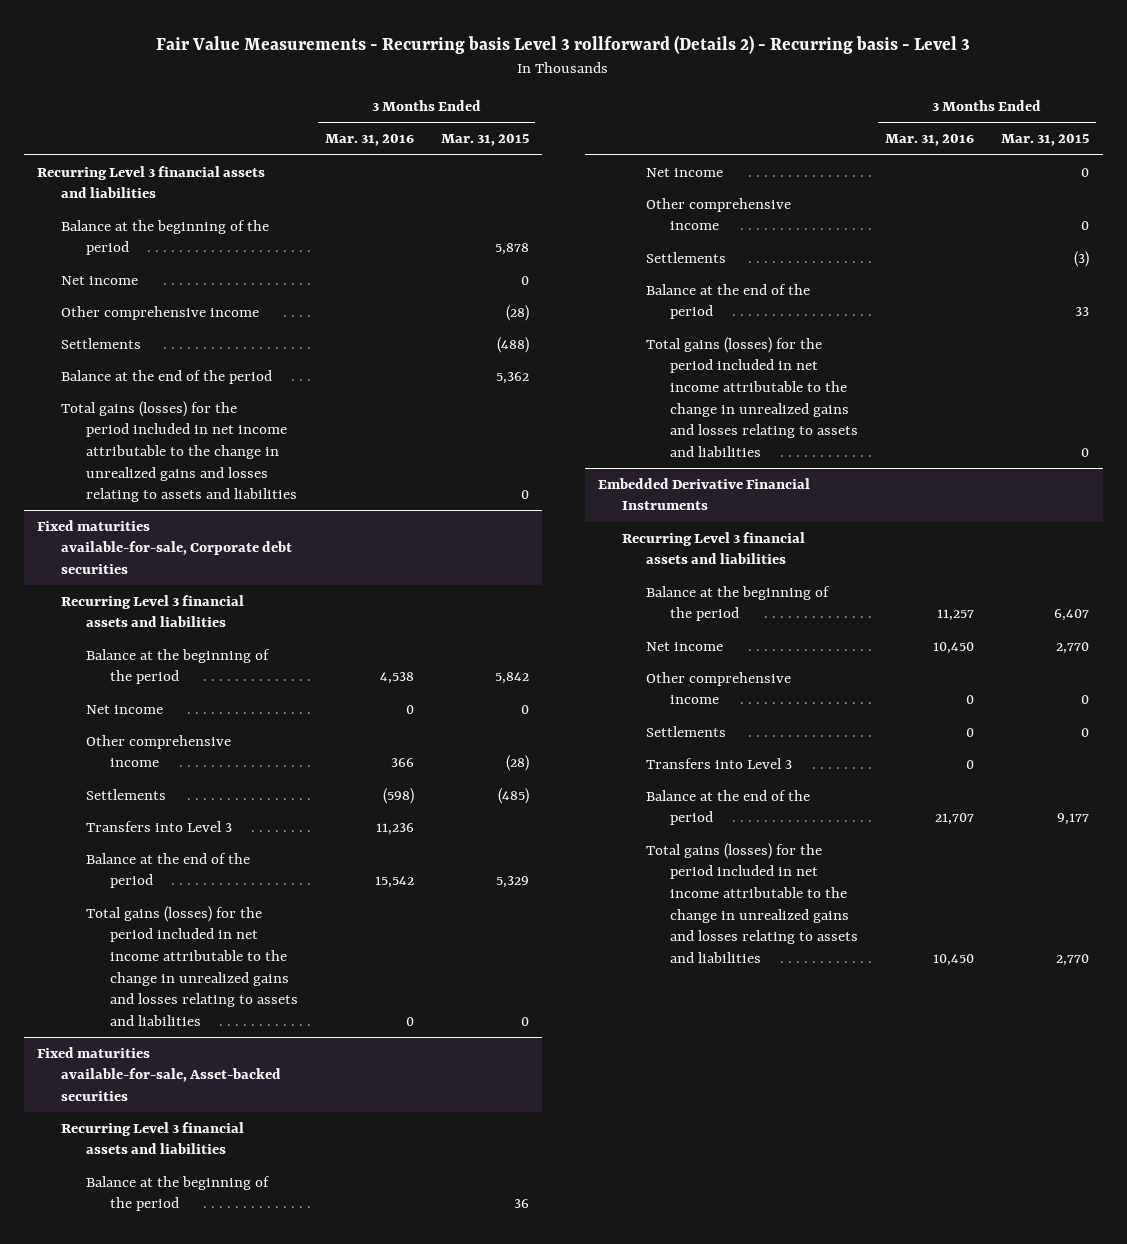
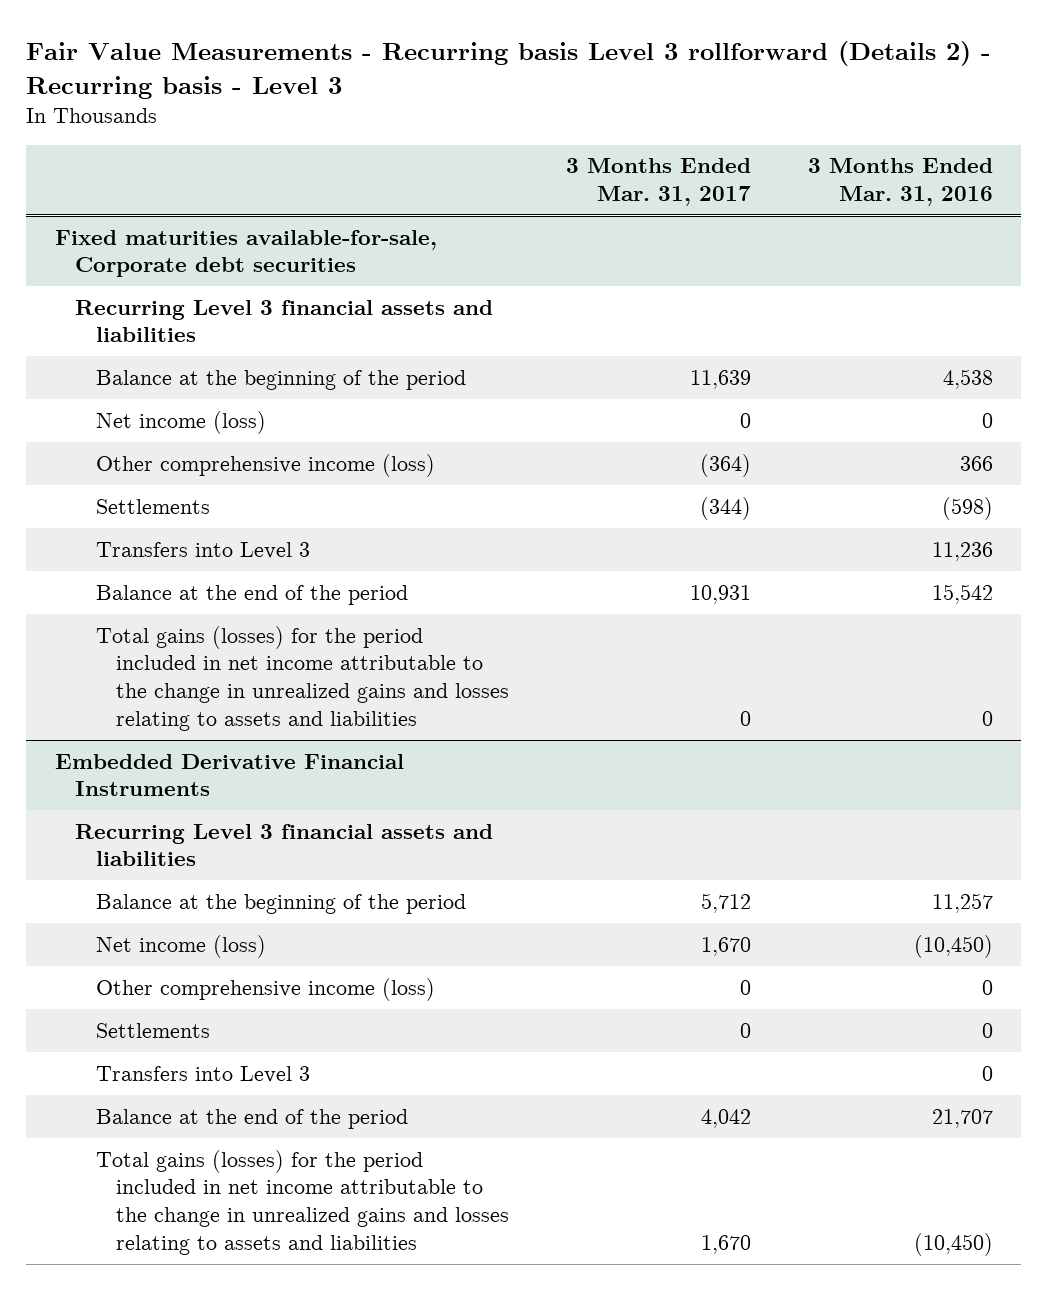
[440,134,529,147] Mar. 31, 2015 -> none
none -> [565,158,751,207] 3 Months Ended Mar. 31, 2017
[37,165,266,199] Recurring Level 3 financial assets and liabilities -> none
[61,219,270,256] Balance at the beginning of the period -> none
[61,275,139,285] Net income -> none
[61,305,260,320] Other comprehensive income -> none
[61,337,142,349] Settlements -> none
[61,369,273,384] Balance at the end of the period -> none
[61,400,297,503] Total gains (losses) for the period included in net income attributable to the change in unrealized gains and losses relating to assets and liabilities -> none
[85,704,163,714] Net income -> [95,410,266,434] Net income (loss)
[85,734,231,768] Other comprehensive income -> [95,453,435,477] Other comprehensive income (loss)
[37,1046,282,1101] Fixed maturities available-for-sale, Asset-backed securities -> none
[61,1121,245,1155] Recurring Level 3 financial assets and liabilities -> none
[85,1175,270,1212] Balance at the beginning of the period -> none
[646,167,724,177] Net income -> none
[646,197,792,231] Other comprehensive income -> none
[646,251,727,263] Settlements -> none
[646,283,811,320] Balance at the end of the period -> none
[646,336,859,457] Total gains (losses) for the period included in net income attributable to the change in unrealized gains and losses relating to assets and liabilities -> none
[646,641,724,651] Net income -> [95,934,266,958] Net income (loss)
[933,641,975,654] 10,450 -> [913,934,993,958] (10,450)
[646,671,792,705] Other comprehensive income -> [95,977,435,1001] Other comprehensive income (loss)
[933,953,975,966] 10,450 -> [913,1232,993,1256] (10,450)

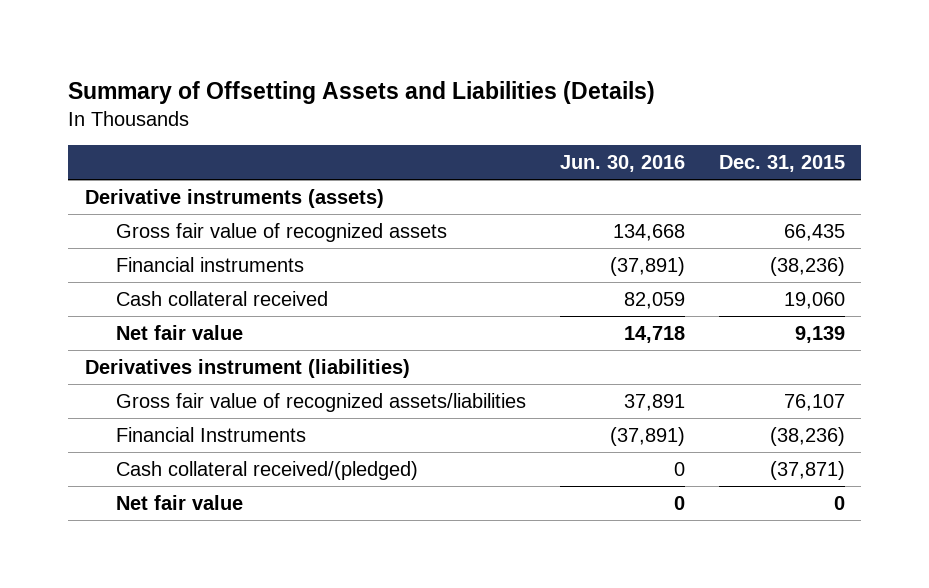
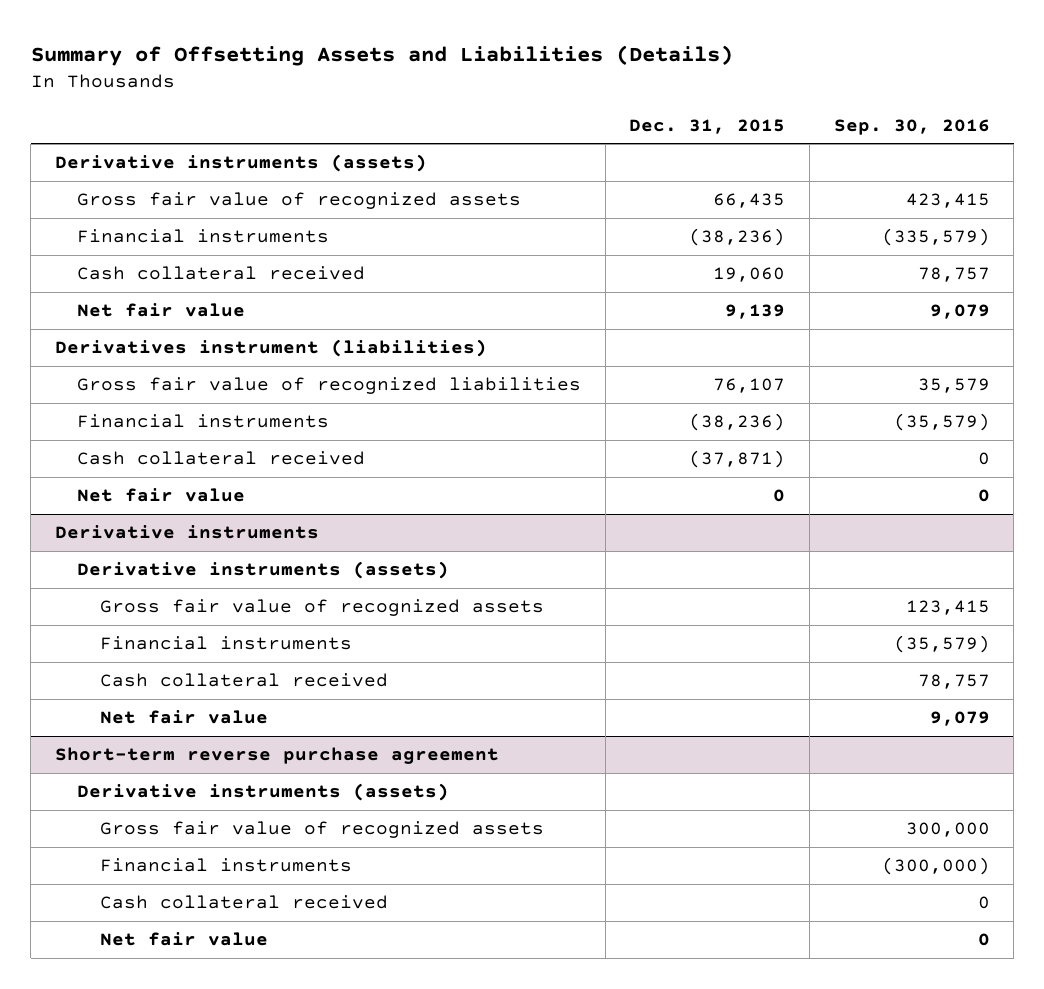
[559,155,685,173] Jun. 30, 2016 -> none
none -> [833,118,990,135] Sep. 30, 2016
[115,392,526,412] Gross fair value of recognized assets/liabilities -> [77,377,582,395] Gross fair value of recognized liabilities
[115,426,306,442] Financial Instruments -> [77,414,330,429] Financial instruments
[115,460,418,480] Cash collateral received/(pledged) -> [77,451,366,466] Cash collateral received
none -> [54,525,319,540] Derivative instruments
none -> [77,561,450,580] Derivative instruments (assets)
none -> [99,599,544,617] Gross fair value of recognized assets
none -> [99,636,352,651] Financial instruments
none -> [99,673,388,688] Cash collateral received
none -> [99,710,268,725] Net fair value
none -> [54,747,499,765] Short-term reverse purchase agreement
none -> [77,783,450,802] Derivative instruments (assets)
none -> [99,821,544,839] Gross fair value of recognized assets
none -> [99,858,352,873] Financial instruments
none -> [99,895,388,910] Cash collateral received
none -> [99,932,268,947] Net fair value

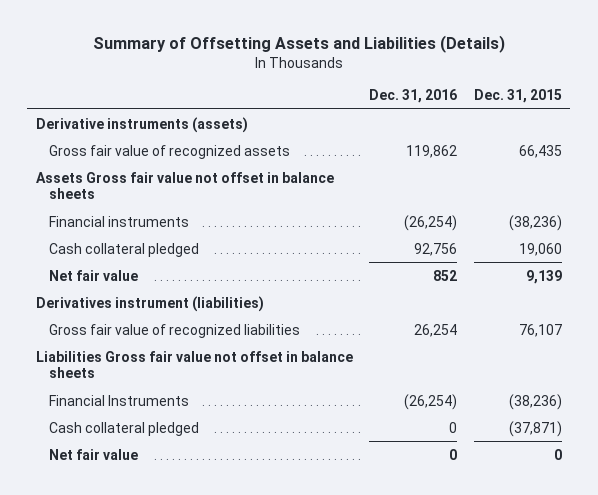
[833,118,990,135] Sep. 30, 2016 -> none
none -> [369,89,458,104] Dec. 31, 2016
none -> [35,171,334,200] Assets Gross fair value not offset in balance sheets
[77,266,366,281] Cash collateral received -> [49,242,200,257] Cash collateral pledged
none -> [35,350,353,379] Liabilities Gross fair value not offset in balance sheets
[77,414,330,429] Financial instruments -> [49,394,190,406] Financial Instruments
[77,451,366,466] Cash collateral received -> [49,421,200,436] Cash collateral pledged
[54,525,319,540] Derivative instruments -> none
[77,561,450,580] Derivative instruments (assets) -> none
[99,599,544,617] Gross fair value of recognized assets -> none
[99,636,352,651] Financial instruments -> none
[99,673,388,688] Cash collateral received -> none
[99,710,268,725] Net fair value -> none
[54,747,499,765] Short-term reverse purchase agreement -> none
[77,783,450,802] Derivative instruments (assets) -> none
[99,821,544,839] Gross fair value of recognized assets -> none
[99,858,352,873] Financial instruments -> none
[99,895,388,910] Cash collateral received -> none
[99,932,268,947] Net fair value -> none

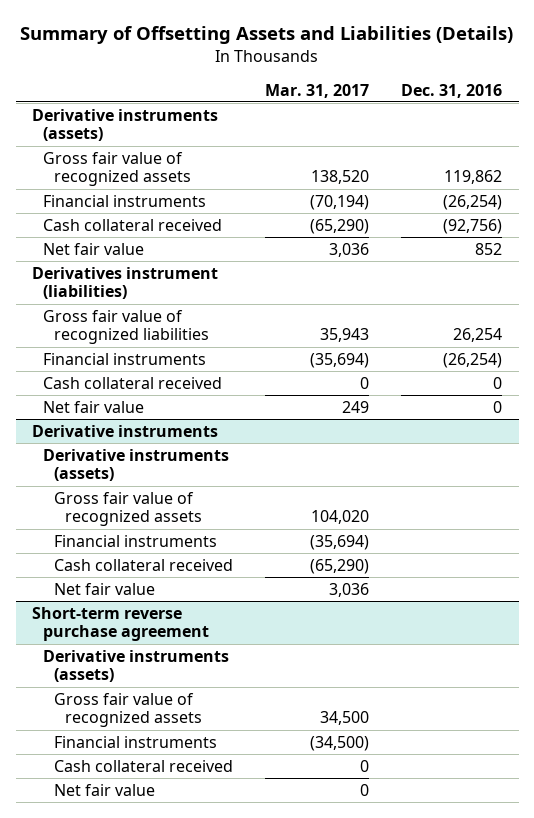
[474,89,563,104] Dec. 31, 2015 -> none
none -> [265,83,370,98] Mar. 31, 2017
[35,171,334,200] Assets Gross fair value not offset in balance sheets -> none
[49,242,200,257] Cash collateral pledged -> [42,218,222,231] Cash collateral received
[414,242,458,256] 92,756 -> [443,218,503,234] (92,756)
[35,350,353,379] Liabilities Gross fair value not offset in balance sheets -> none
[49,394,190,406] Financial Instruments -> [42,352,206,365] Financial instruments
[49,421,200,436] Cash collateral pledged -> [42,376,222,389] Cash collateral received
none -> [31,424,218,437] Derivative instruments
none -> [42,448,229,482] Derivative instruments (assets)
none -> [54,491,203,527] Gross fair value of recognized assets
none -> [54,534,218,547] Financial instruments
none -> [54,558,234,571] Cash collateral received
none -> [54,582,156,595] Net fair value
none -> [31,606,209,642] Short-term reverse purchase agreement
none -> [42,649,229,683] Derivative instruments (assets)
none -> [54,692,203,728] Gross fair value of recognized assets
none -> [54,735,218,748] Financial instruments
none -> [54,759,234,772] Cash collateral received
none -> [54,783,156,796] Net fair value

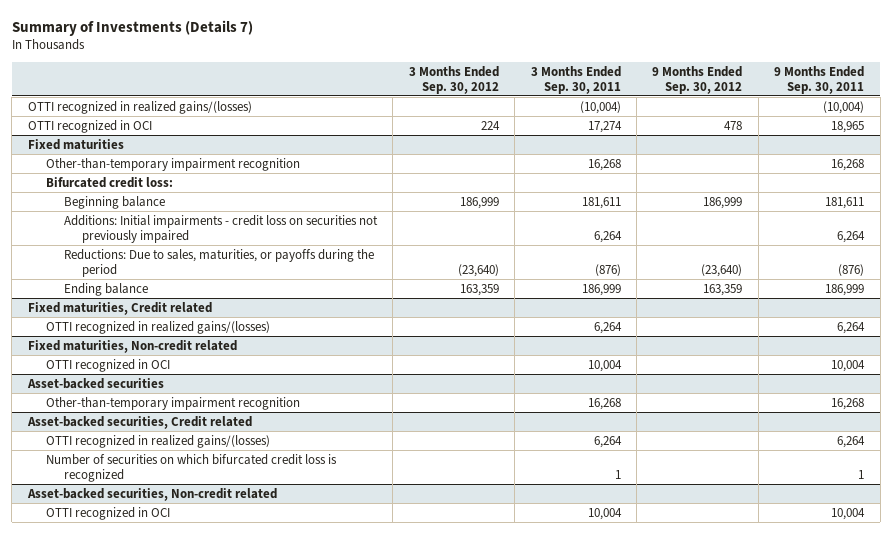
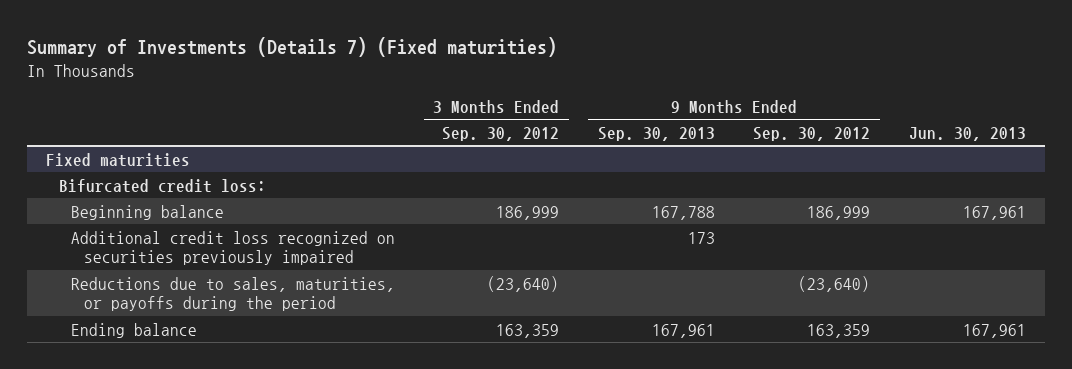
[11,19,253,36] Summary of Investments (Details 7) -> [26,37,557,58] Summary of Investments (Details 7) (Fixed maturities)
[530,65,621,94] 3 Months Ended Sep. 30, 2011 -> none
[774,65,865,94] 9 Months Ended Sep. 30, 2011 -> none
none -> [597,126,715,141] Sep. 30, 2013
none -> [908,126,1026,141] Jun. 30, 2013
[27,100,252,114] OTTI recognized in realized gains/(losses) -> none
[27,119,152,133] OTTI recognized in OCI -> none
[45,157,300,171] Other-than-temporary impairment recognition -> none
[63,214,378,243] Additions: Initial impairments - credit loss on securities not previously impaired -> [71,230,396,266] Additional credit loss recognized on securities previously impaired
[63,248,374,277] Reductions: Due to sales, maturities, or payoffs during the period -> [71,276,396,312] Reductions due to sales, maturities, or payoffs during the period
[27,301,212,315] Fixed maturities, Credit related -> none
[45,320,270,334] OTTI recognized in realized gains/(losses) -> none
[27,339,237,353] Fixed maturities, Non-credit related -> none
[45,358,170,372] OTTI recognized in OCI -> none
[26,377,164,389] Asset-backed securities -> none
[45,396,300,410] Other-than-temporary impairment recognition -> none
[26,415,252,429] Asset-backed securities, Credit related -> none
[45,434,270,448] OTTI recognized in realized gains/(losses) -> none
[45,453,337,482] Number of securities on which bifurcated credit loss is recognized -> none
[26,487,277,501] Asset-backed securities, Non-credit related -> none
[45,506,170,520] OTTI recognized in OCI -> none

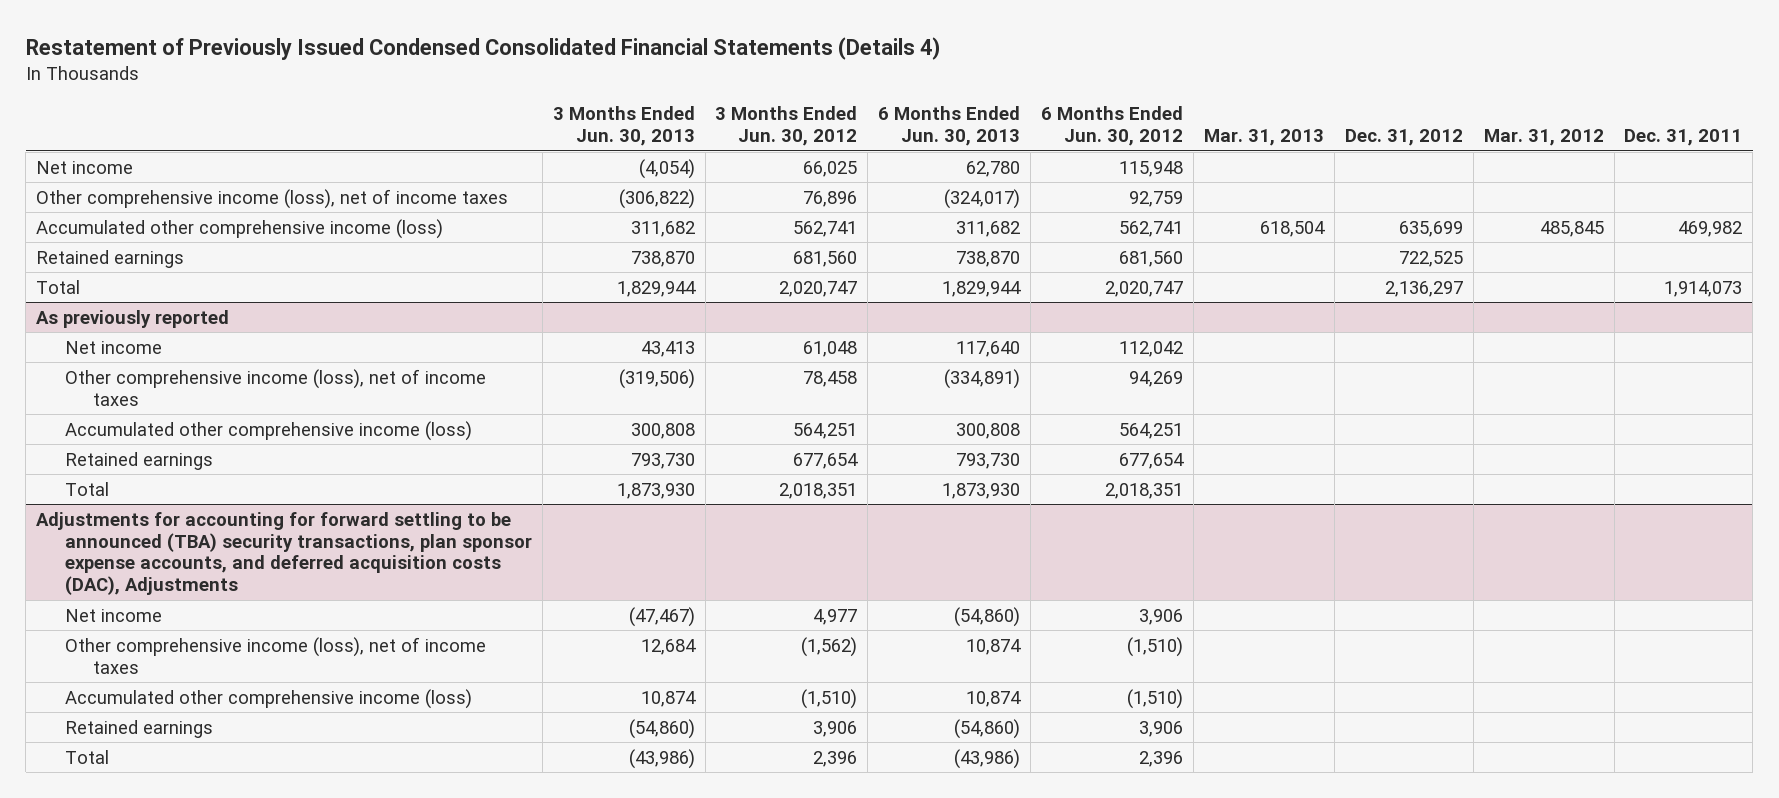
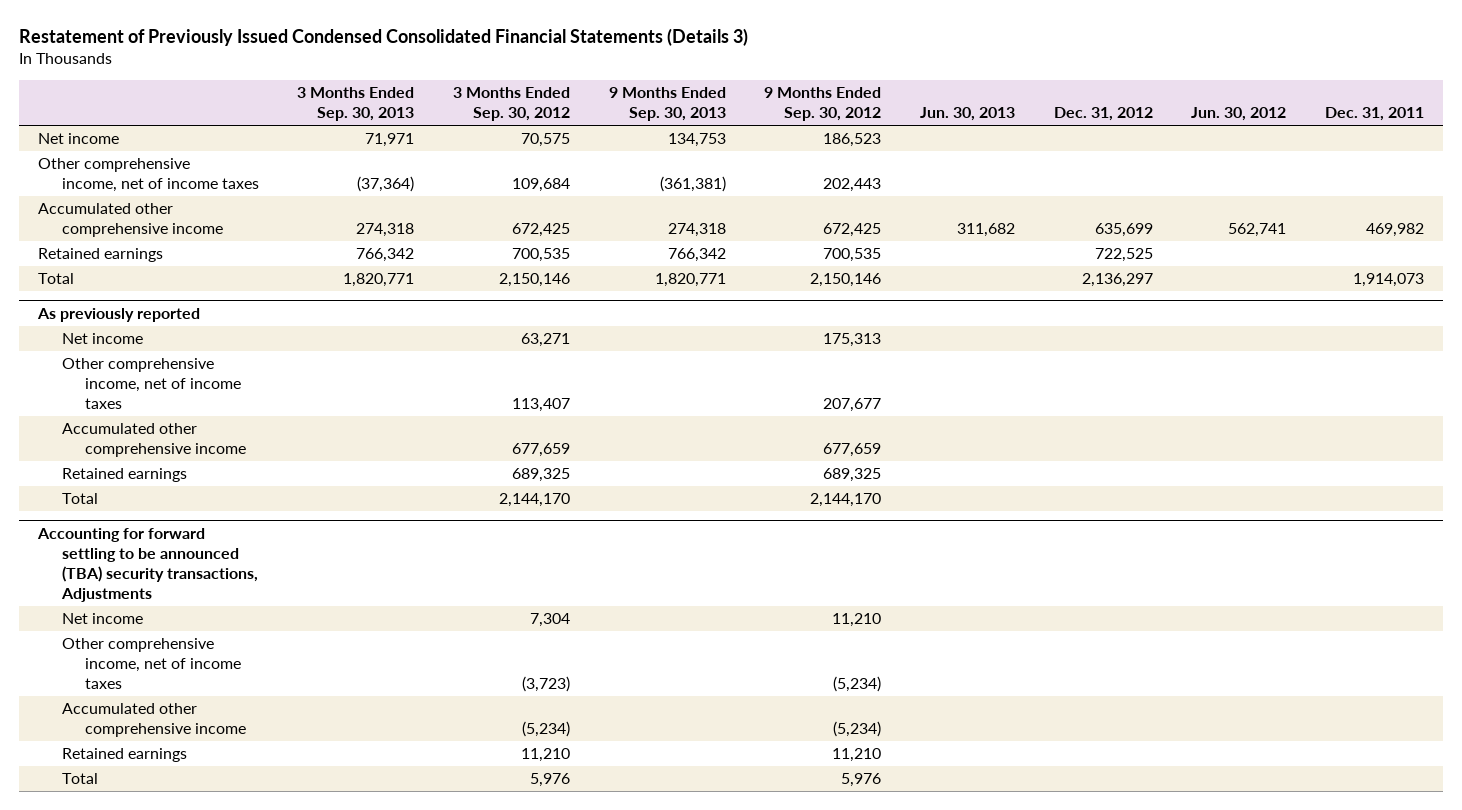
[25,36,940,60] Restatement of Previously Issued Condensed Consolidated Financial Statements (Details 4) -> [18,28,748,47] Restatement of Previously Issued Condensed Consolidated Financial Statements (Details 3)
[552,106,695,147] 3 Months Ended Jun. 30, 2013 -> none
[715,106,858,147] 3 Months Ended Jun. 30, 2012 -> none
[878,106,1021,147] 6 Months Ended Jun. 30, 2013 -> none
[1041,106,1184,147] 6 Months Ended Jun. 30, 2012 -> none
[1203,129,1324,147] Mar. 31, 2013 -> none
[1483,129,1604,147] Mar. 31, 2012 -> none
none -> [297,87,415,122] 3 Months Ended Sep. 30, 2013
none -> [453,87,571,122] 3 Months Ended Sep. 30, 2012
none -> [608,87,726,122] 9 Months Ended Sep. 30, 2013
none -> [764,87,882,122] 9 Months Ended Sep. 30, 2012
none -> [920,107,1016,122] Jun. 30, 2013
none -> [1191,107,1287,122] Jun. 30, 2012
[36,188,509,209] Other comprehensive income (loss), net of income taxes -> [38,158,259,193] Other comprehensive income, net of income taxes
[36,218,444,239] Accumulated other comprehensive income (loss) -> [38,203,223,238] Accumulated other comprehensive income
[64,368,486,406] Other comprehensive income (loss), net of income taxes -> [61,358,242,410] Other comprehensive income, net of income taxes
[64,420,472,441] Accumulated other comprehensive income (loss) -> [61,423,247,458] Accumulated other comprehensive income
[36,511,532,595] Adjustments for accounting for forward settling to be announced (TBA) security transactions, plan sponsor expense accounts, and deferred acquisition costs (DAC), Adjustments -> [37,528,258,603] Accounting for forward settling to be announced (TBA) security transactions, Adjustments
[64,636,486,674] Other comprehensive income (loss), net of income taxes -> [61,638,242,690] Other comprehensive income, net of income taxes
[64,688,472,709] Accumulated other comprehensive income (loss) -> [61,703,247,738] Accumulated other comprehensive income

